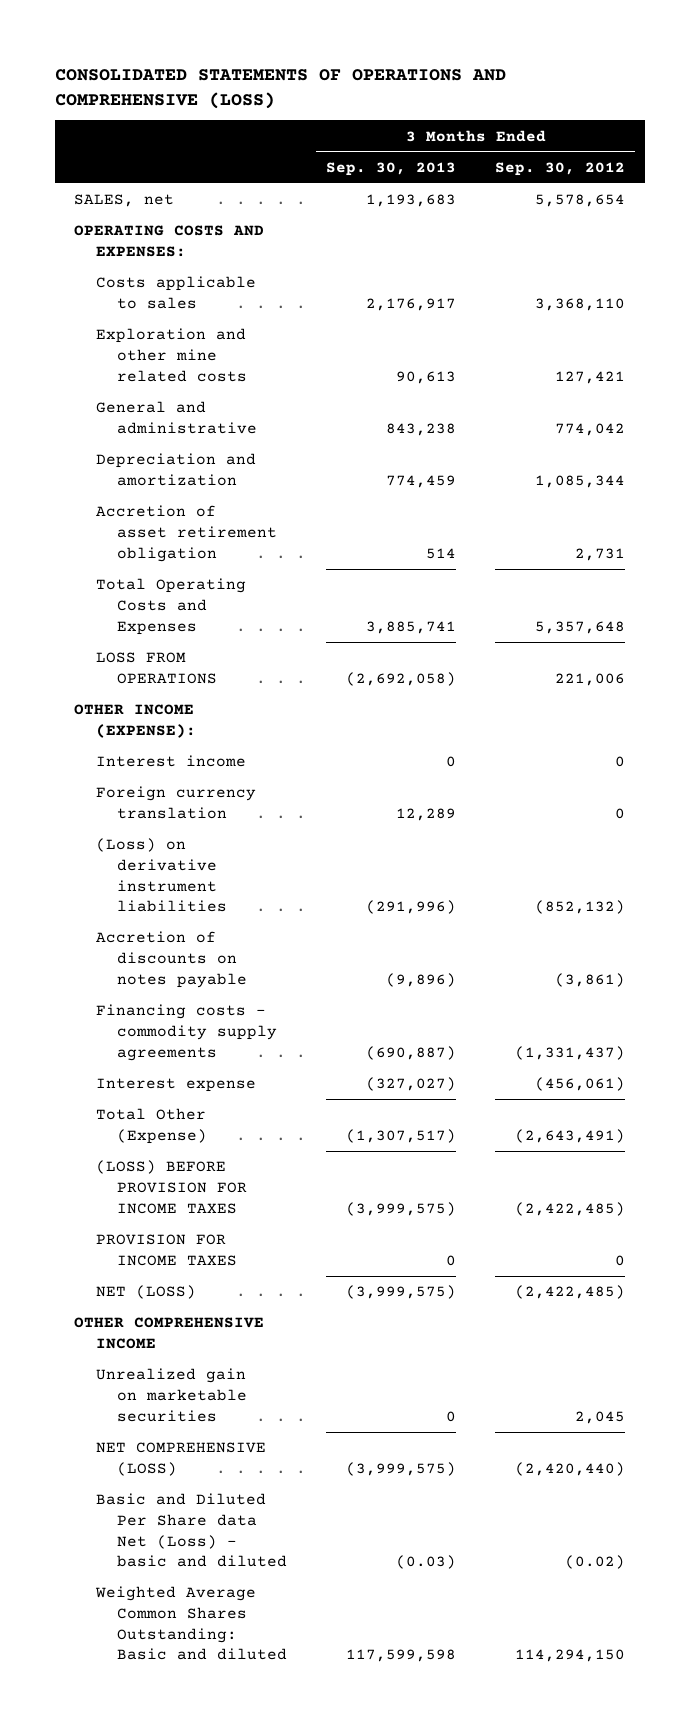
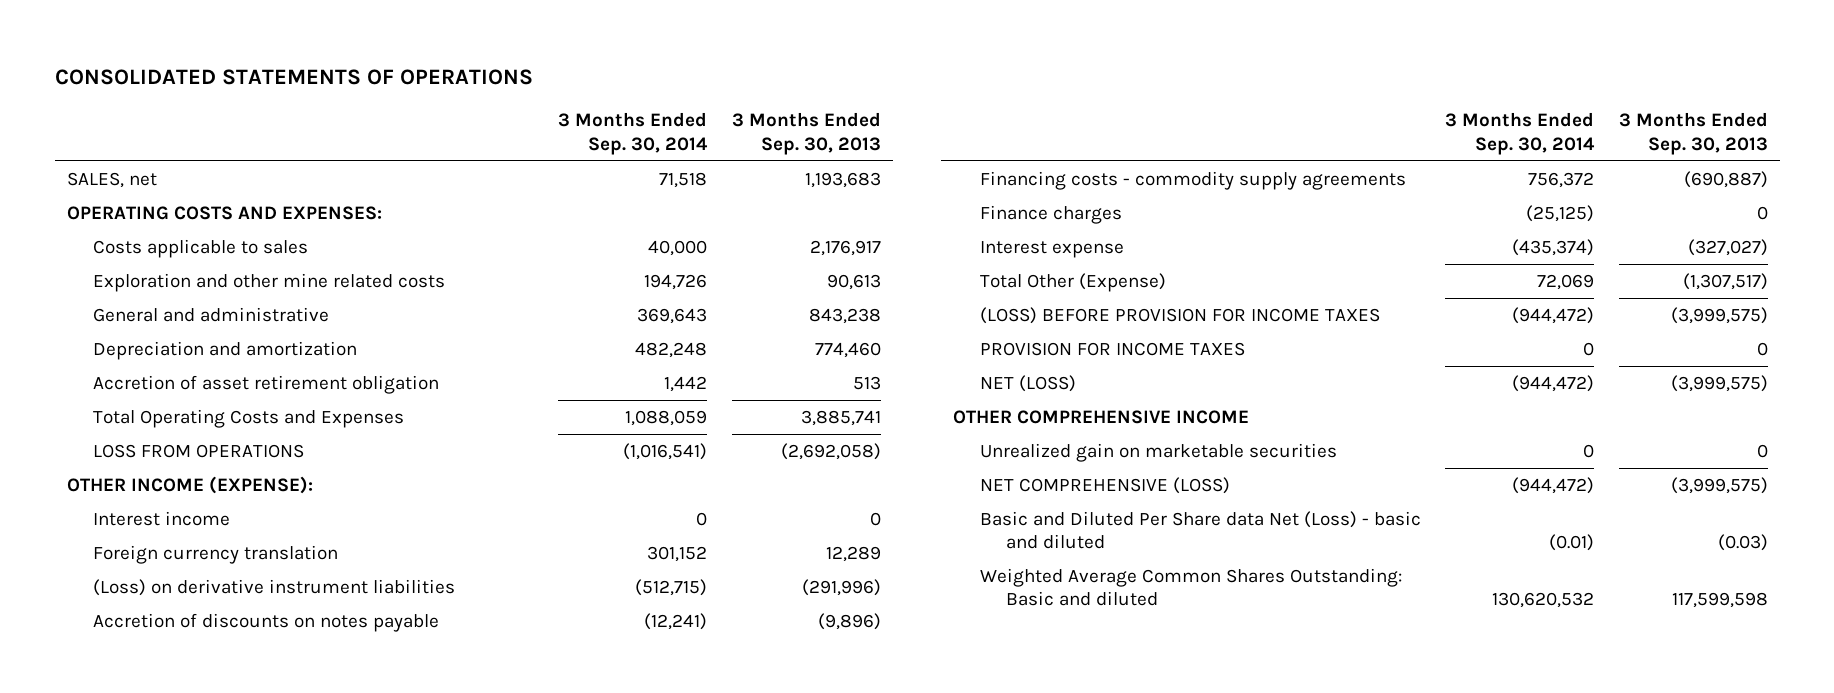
[54,68,506,109] CONSOLIDATED STATEMENTS OF OPERATIONS AND COMPREHENSIVE (LOSS) -> [54,69,533,86] CONSOLIDATED STATEMENTS OF OPERATIONS
[495,161,626,176] Sep. 30, 2012 -> none
none -> [558,112,709,155] 3 Months Ended Sep. 30, 2014
[386,474,457,488] 774,459 -> [814,341,881,358] 774,460
[426,547,457,559] 514 -> [852,375,881,390] 513
none -> [979,204,1122,224] Finance charges

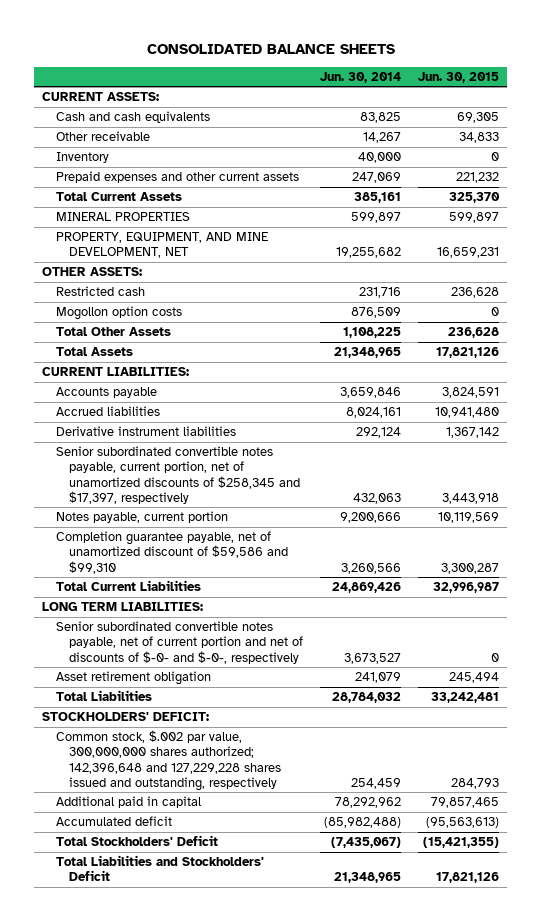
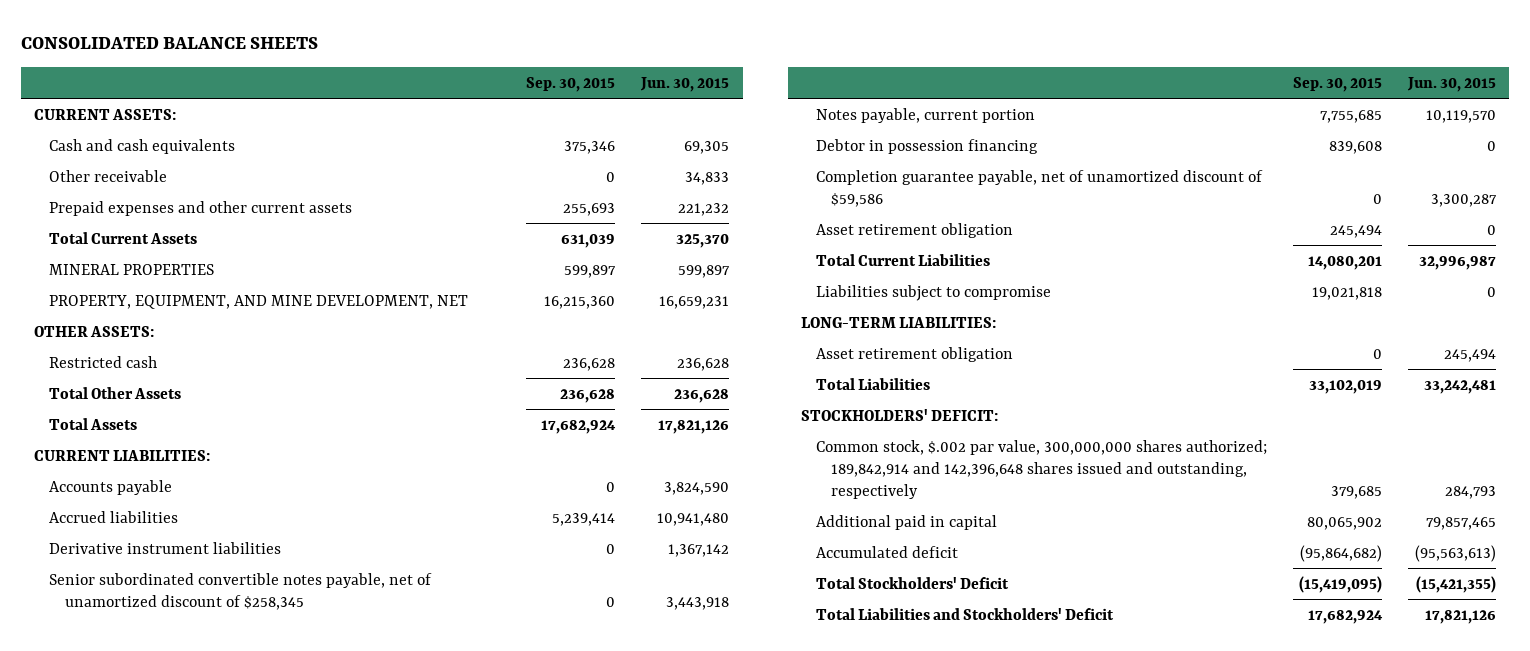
[320,71,402,83] Jun. 30, 2014 -> none
none -> [526,76,616,92] Sep. 30, 2015
[55,152,109,164] Inventory -> none
[55,306,182,321] Mogollon option costs -> none
[442,387,500,399] 3,824,591 -> [664,481,730,495] 3,824,590
[55,446,301,504] Senior subordinated convertible notes payable, current portion, net of unamortized discounts of $258,345 and $17,397, respectively -> [49,572,433,610] Senior subordinated convertible notes payable, net of unamortized discount of $258,345
[438,512,500,524] 10,119,569 -> [1425,109,1496,123] 10,119,570
none -> [815,138,1038,154] Debtor in possession financing
[55,531,289,574] Completion guarantee payable, net of unamortized discount of $59,586 and $99,310 -> [815,169,1263,207] Completion guarantee payable, net of unamortized discount of $59,586
none -> [815,222,1013,238] Asset retirement obligation
[55,621,304,664] Senior subordinated convertible notes payable, net of current portion and net of discounts of $-0- and $-0-, respectively -> none
none -> [815,284,1051,301] Liabilities subject to compromise
[42,602,204,612] LONG TERM LIABILITIES: -> [800,316,996,328] LONG-TERM LIABILITIES:
[55,730,282,791] Common stock, $.002 par value, 300,000,000 shares authorized; 142,396,648 and 127,229,228 shares issued and outstanding, respectively -> [815,439,1267,499] Common stock, $.002 par value, 300,000,000 shares authorized; 189,842,914 and 142,396,648 shares issued and outstanding, respectively

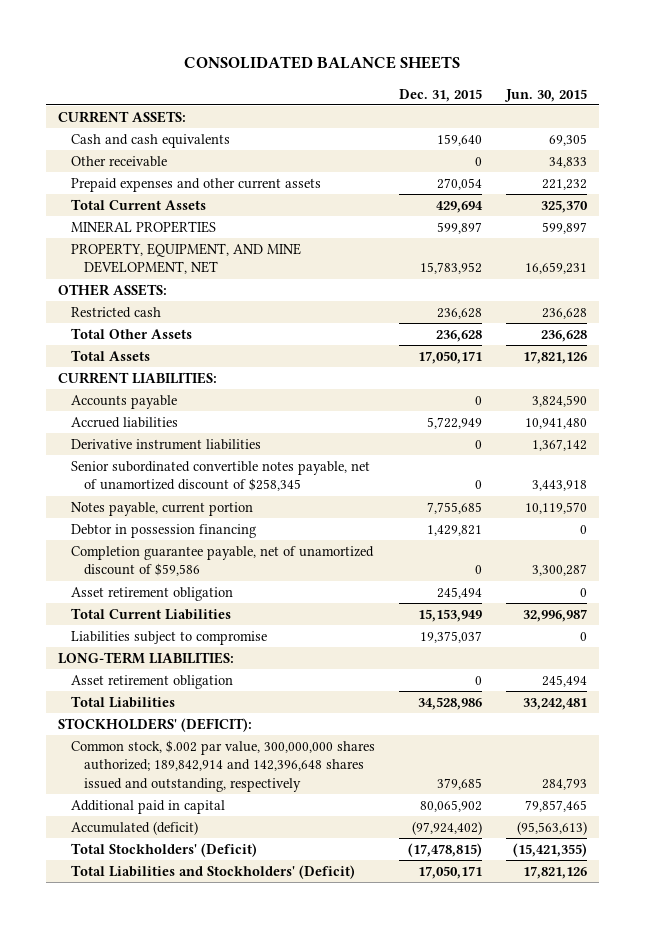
[526,76,616,92] Sep. 30, 2015 -> none
none -> [398,88,482,102] Dec. 31, 2015
[800,408,998,421] STOCKHOLDERS' DEFICIT: -> [58,717,253,732] STOCKHOLDERS' (DEFICIT):
[815,545,958,558] Accumulated deficit -> [70,820,198,835] Accumulated (deficit)
[815,576,1009,589] Total Stockholders' Deficit -> [70,842,257,857] Total Stockholders' (Deficit)
[815,607,1114,620] Total Liabilities and Stockholders' Deficit -> [70,864,355,879] Total Liabilities and Stockholders' (Deficit)

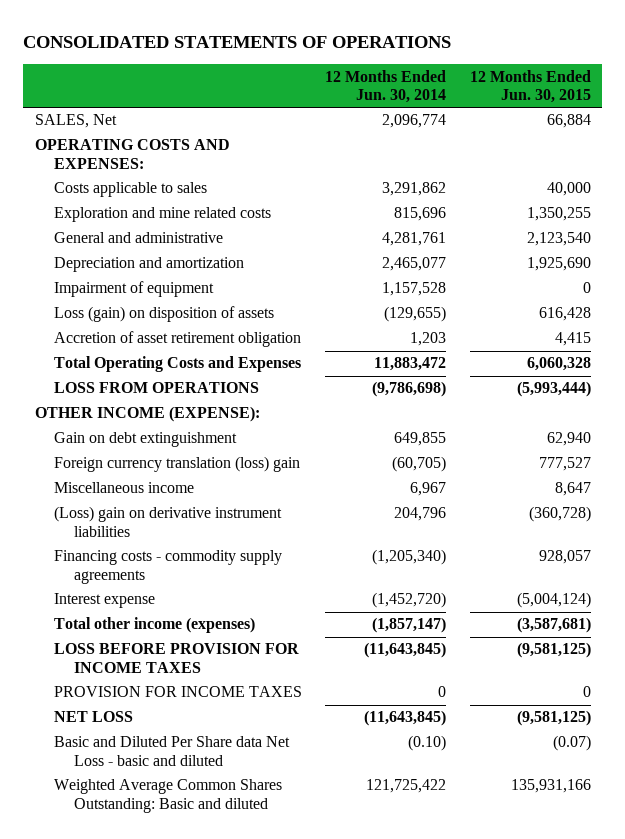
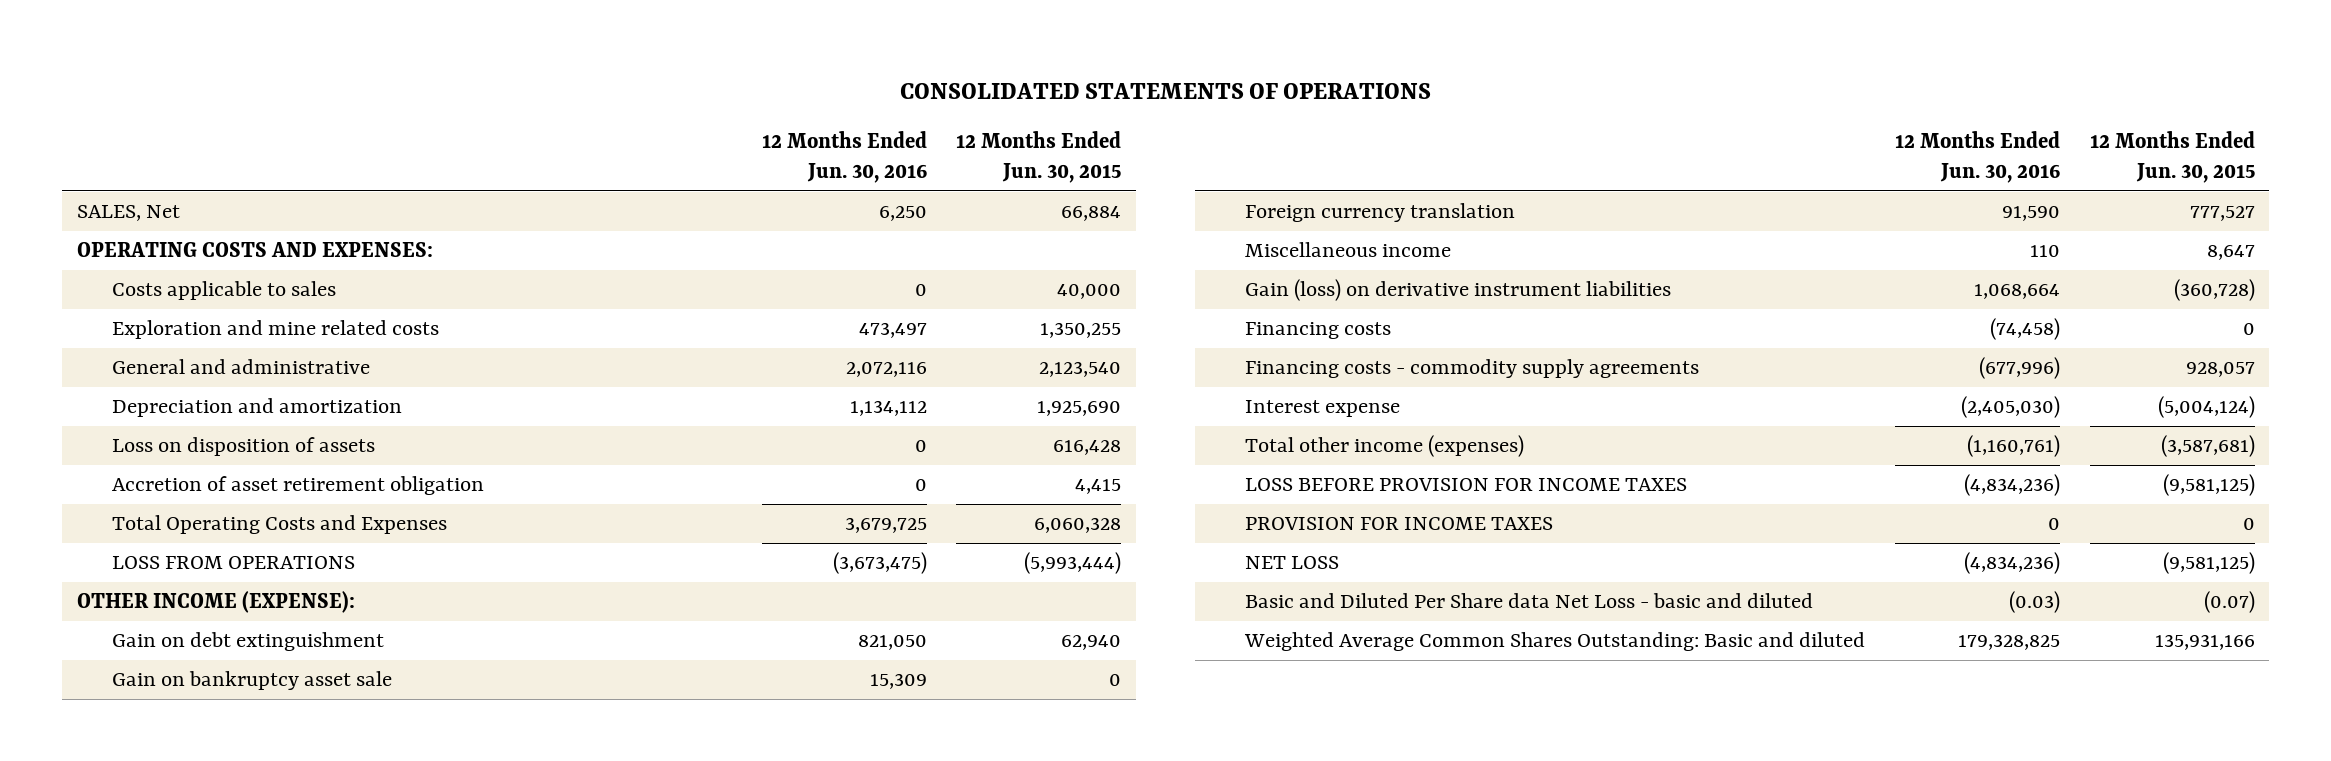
[325,69,447,104] 12 Months Ended Jun. 30, 2014 -> none
none -> [761,131,927,184] 12 Months Ended Jun. 30, 2016
[54,281,215,298] Impairment of equipment -> none
[54,306,275,323] Loss (gain) on disposition of assets -> [112,437,376,457] Loss on disposition of assets
none -> [112,671,393,691] Gain on bankruptcy asset sale
[54,456,301,473] Foreign currency translation (loss) gain -> [1245,203,1516,223] Foreign currency translation
[54,506,283,538] (Loss) gain on derivative instrument liabilities -> [1245,279,1672,302] Gain (loss) on derivative instrument liabilities
none -> [1245,322,1392,340] Financing costs

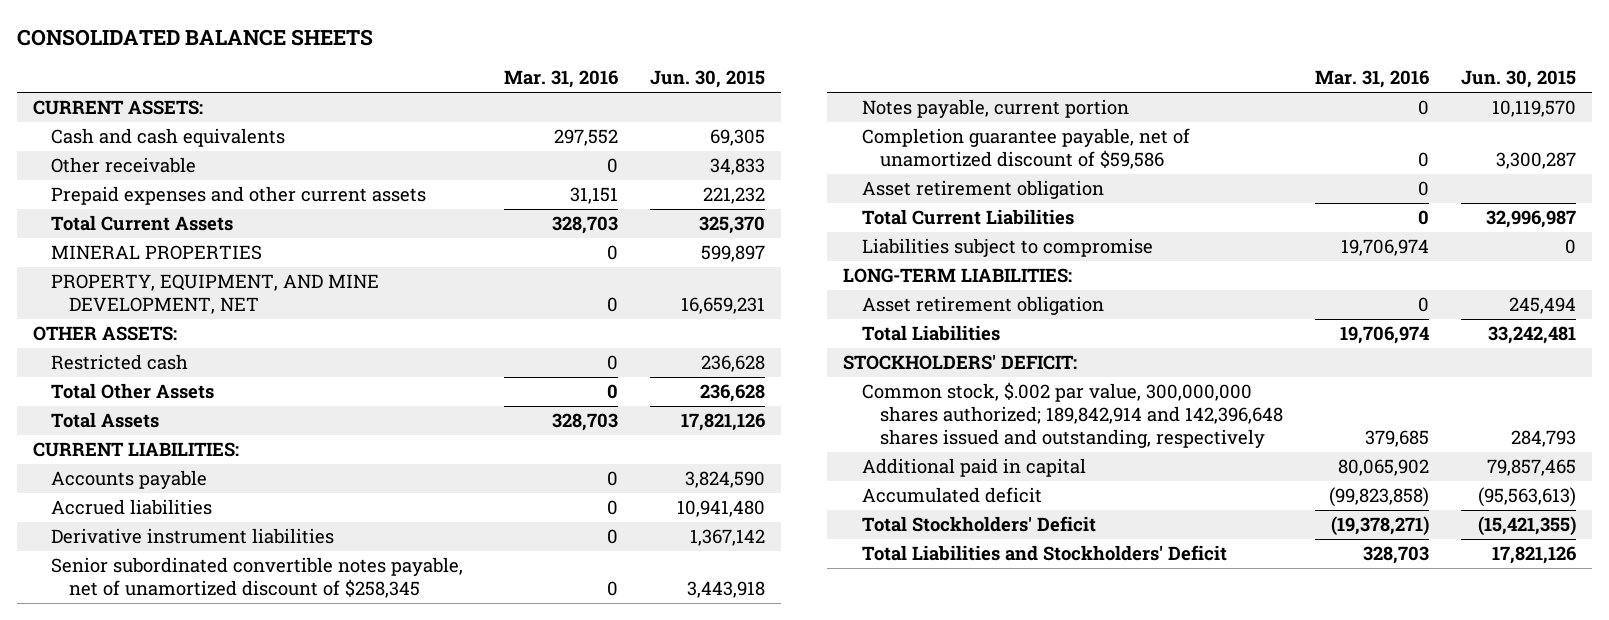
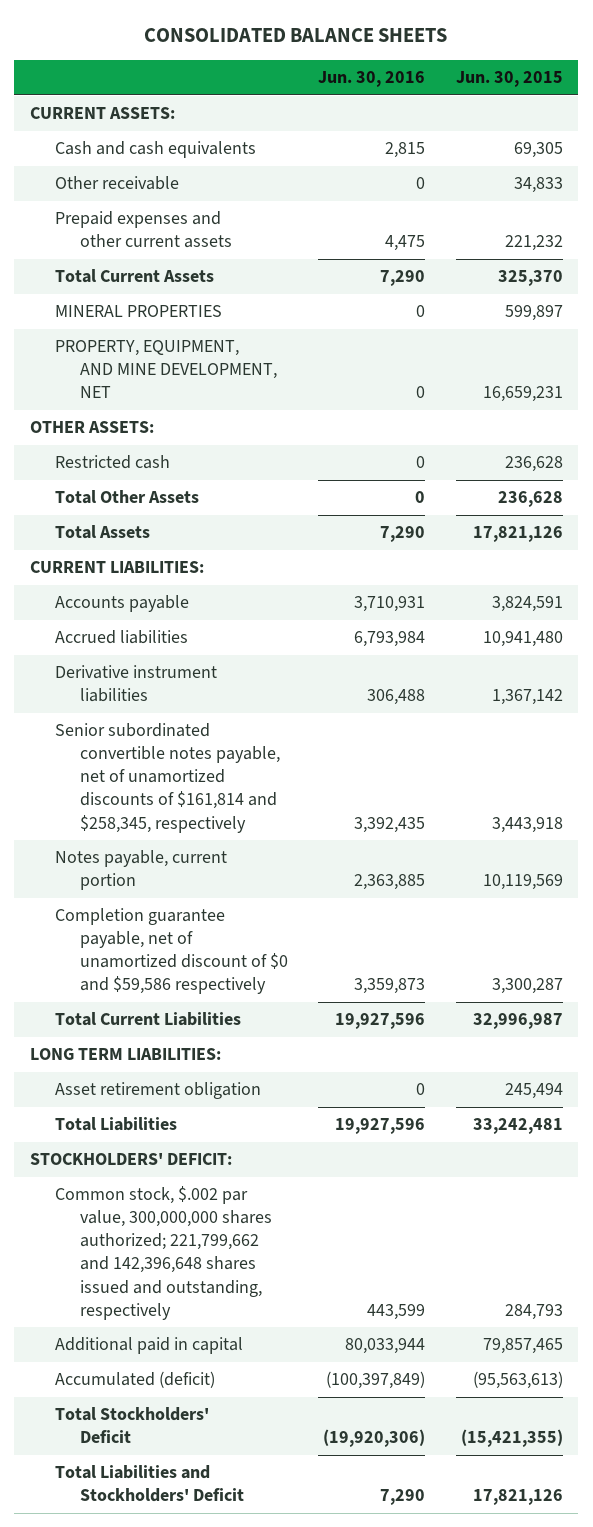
[504,70,619,89] Mar. 31, 2016 -> none
none -> [318,71,426,88] Jun. 30, 2016
[685,470,766,488] 3,824,590 -> [492,596,564,613] 3,824,591
[861,179,1104,199] Asset retirement obligation -> none
[50,556,463,599] Senior subordinated convertible notes payable, net of unamortized discount of $258,345 -> [54,723,280,833] Senior subordinated convertible notes payable, net of unamortized discounts of $161,814 and $258,345, respectively
[1492,99,1577,117] 10,119,570 -> [483,874,564,891] 10,119,569
[861,127,1190,170] Completion guarantee payable, net of unamortized discount of $59,586 -> [54,908,288,995] Completion guarantee payable, net of unamortized discount of $0 and $59,586 respectively
[861,237,1153,257] Liabilities subject to compromise -> none
[843,267,1073,283] LONG-TERM LIABILITIES: -> [29,1048,221,1061] LONG TERM LIABILITIES:
[861,381,1283,449] Common stock, $.002 par value, 300,000,000 shares authorized; 189,842,914 and 142,396,648 shares issued and outstanding, respectively -> [54,1186,272,1320] Common stock, $.002 par value, 300,000,000 shares authorized; 221,799,662 and 142,396,648 shares issued and outstanding, respectively
[861,486,1042,503] Accumulated deficit -> [54,1371,215,1389] Accumulated (deficit)

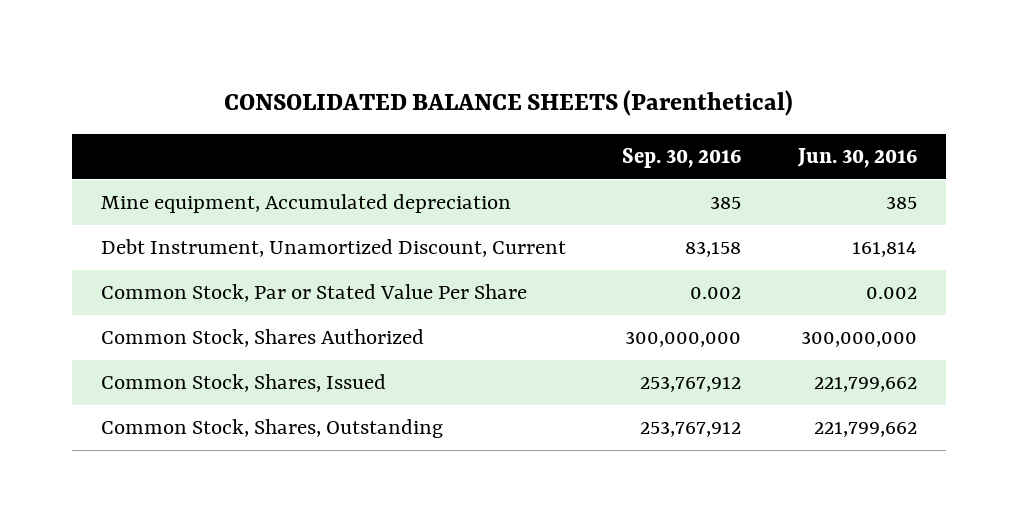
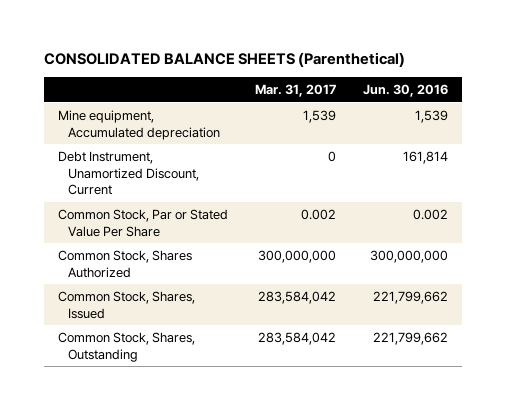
[622,148,742,169] Sep. 30, 2016 -> none
none -> [255,84,337,98] Mar. 31, 2017
[886,196,918,210] 385 -> [415,109,449,123] 1,539

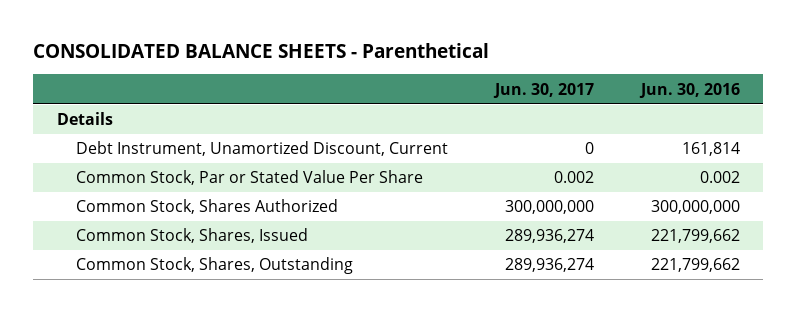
[44,52,406,68] CONSOLIDATED BALANCE SHEETS (Parenthetical) -> [33,43,490,59] CONSOLIDATED BALANCE SHEETS - Parenthetical
[255,84,337,98] Mar. 31, 2017 -> none
none -> [492,82,594,98] Jun. 30, 2017
[57,109,221,140] Mine equipment, Accumulated depreciation -> none
none -> [56,112,113,126] Details

